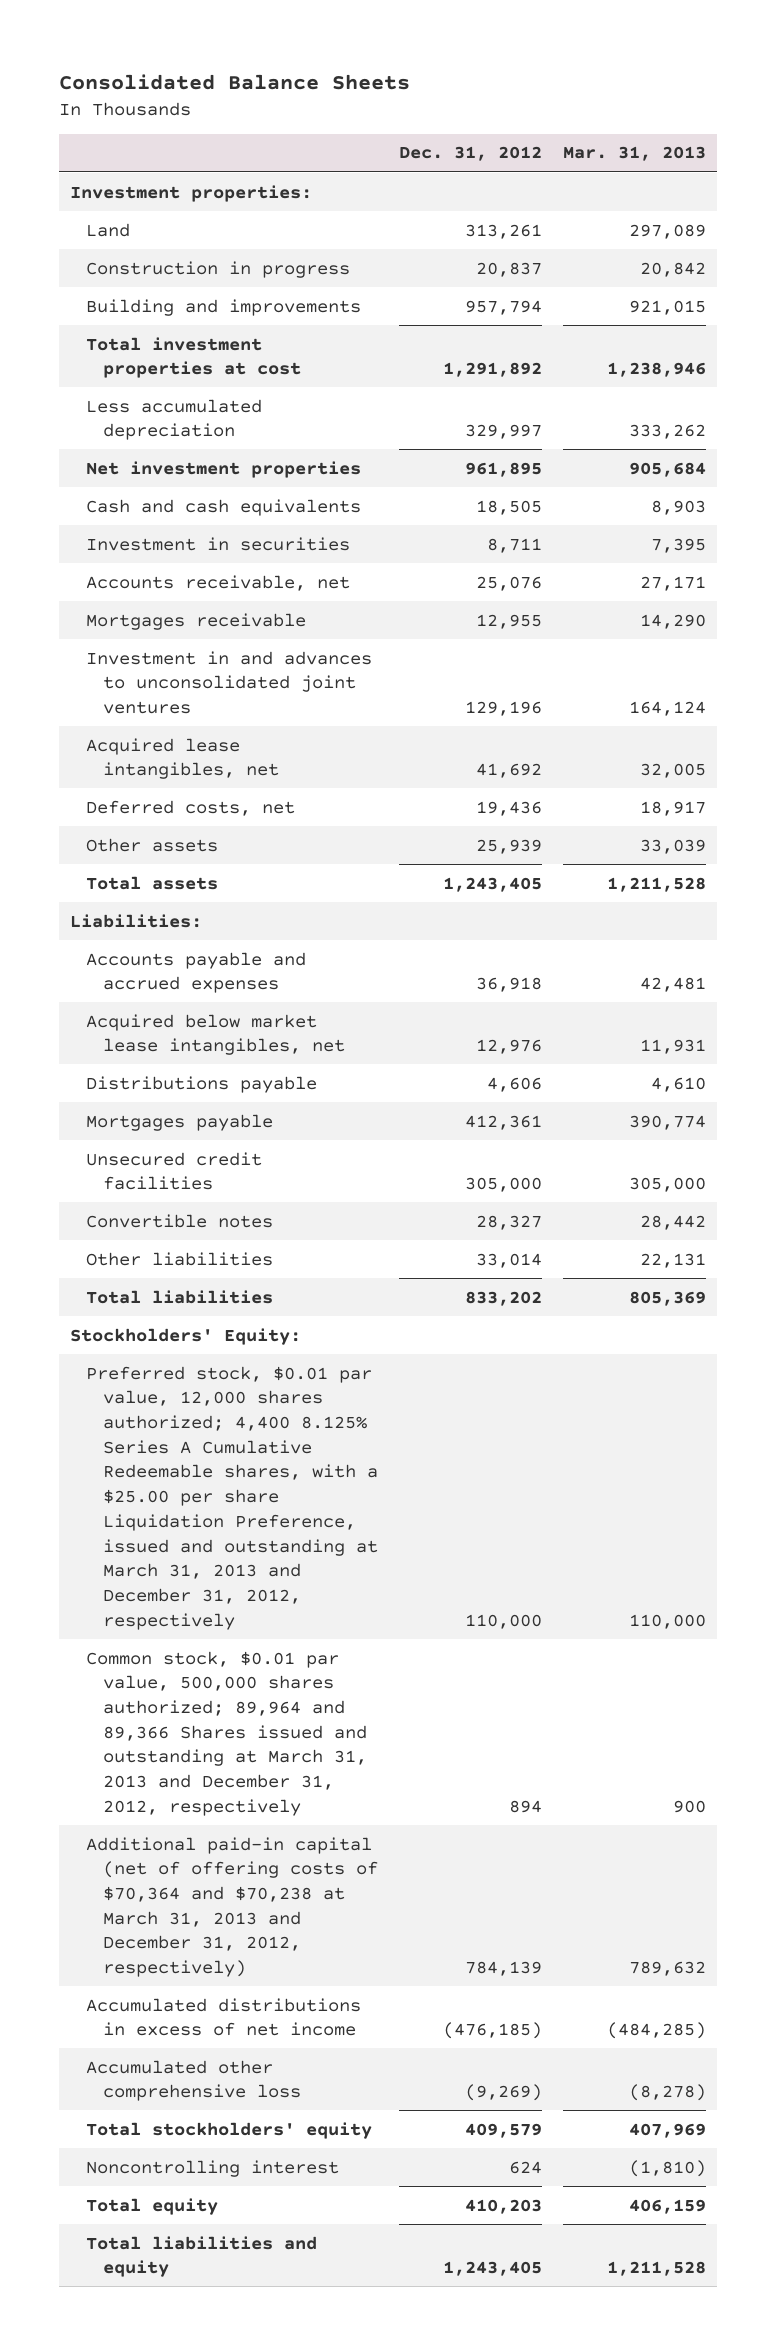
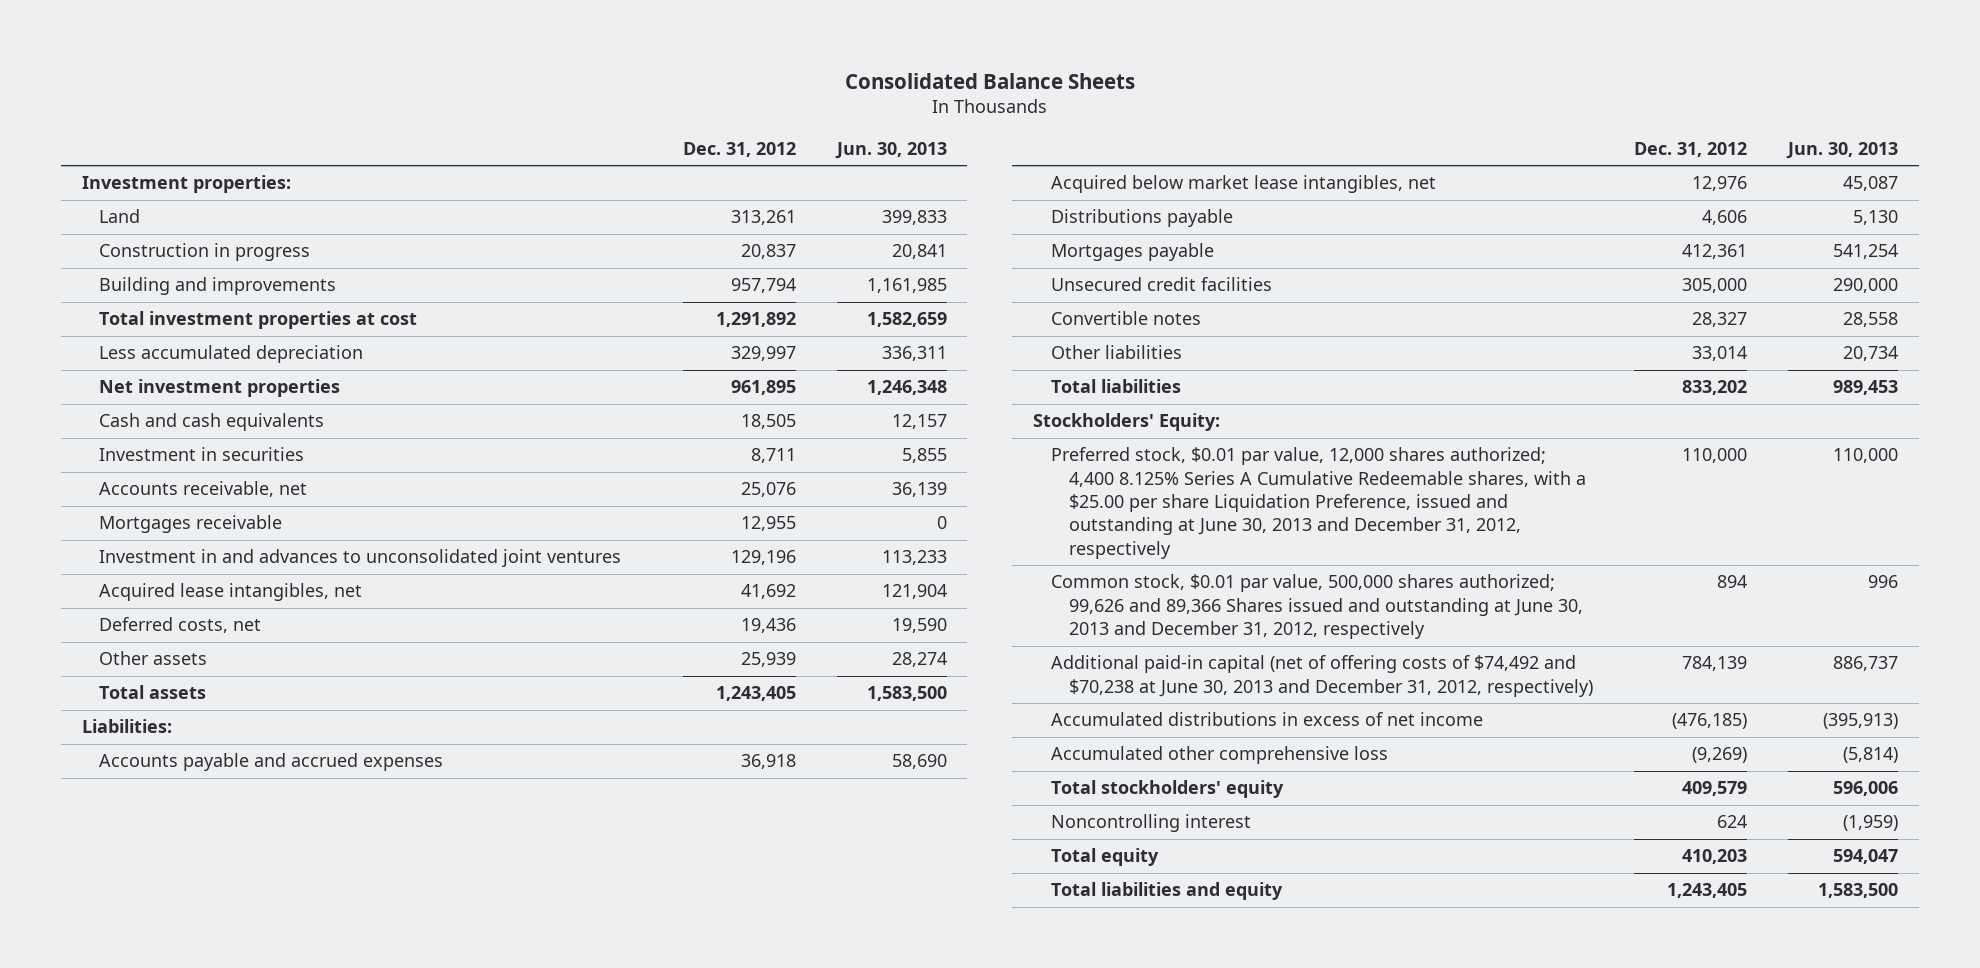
[563,146,707,162] Mar. 31, 2013 -> none
none -> [834,141,947,159] Jun. 30, 2013
[86,1365,378,1630] Preferred stock, $0.01 par value, 12,000 shares authorized; 4,400 8.125% Series A Cumulative Redeemable shares, with a $25.00 per share Liquidation Preference, issued and outstanding at March 31, 2013 and December 31, 2012, respectively -> [1050,447,1586,559] Preferred stock, $0.01 par value, 12,000 shares authorized; 4,400 8.125% Series A Cumulative Redeemable shares, with a $25.00 per share Liquidation Preference, issued and outstanding at June 30, 2013 and December 31, 2012, respectively
[86,1650,367,1816] Common stock, $0.01 par value, 500,000 shares authorized; 89,964 and 89,366 Shares issued and outstanding at March 31, 2013 and December 31, 2012, respectively -> [1050,574,1583,640] Common stock, $0.01 par value, 500,000 shares authorized; 99,626 and 89,366 Shares issued and outstanding at June 30, 2013 and December 31, 2012, respectively
[86,1836,378,1978] Additional paid-in capital (net of offering costs of $70,364 and $70,238 at March 31, 2013 and December 31, 2012, respectively) -> [1050,655,1593,697] Additional paid-in capital (net of offering costs of $74,492 and $70,238 at June 30, 2013 and December 31, 2012, respectively)

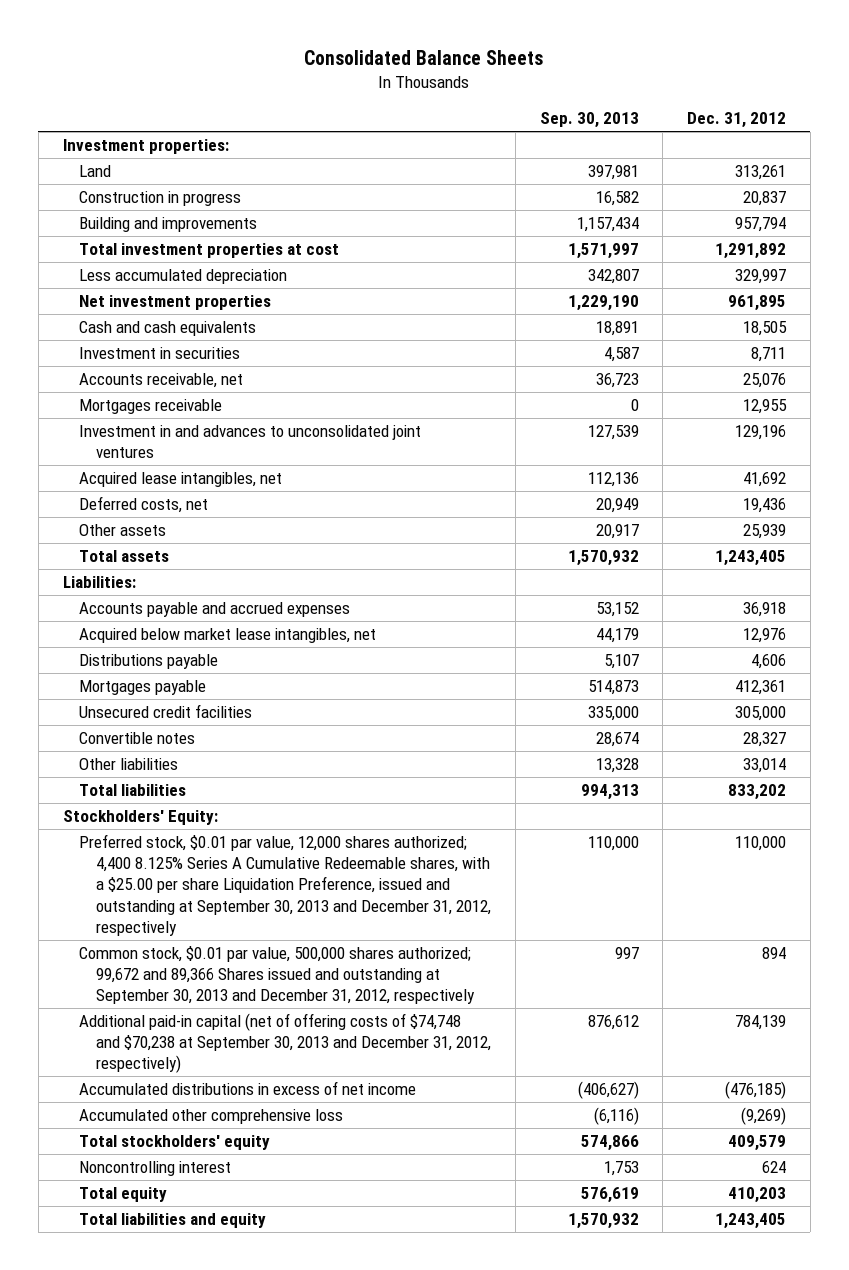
[834,141,947,159] Jun. 30, 2013 -> none
none -> [539,112,639,129] Sep. 30, 2013
[1050,447,1586,559] Preferred stock, $0.01 par value, 12,000 shares authorized; 4,400 8.125% Series A Cumulative Redeemable shares, with a $25.00 per share Liquidation Preference, issued and outstanding at June 30, 2013 and December 31, 2012, respectively -> [79,834,492,936] Preferred stock, $0.01 par value, 12,000 shares authorized; 4,400 8.125% Series A Cumulative Redeemable shares, with a $25.00 per share Liquidation Preference, issued and outstanding at September 30, 2013 and December 31, 2012, respectively
[1050,574,1583,640] Common stock, $0.01 par value, 500,000 shares authorized; 99,626 and 89,366 Shares issued and outstanding at June 30, 2013 and December 31, 2012, respectively -> [79,946,476,1005] Common stock, $0.01 par value, 500,000 shares authorized; 99,672 and 89,366 Shares issued and outstanding at September 30, 2013 and December 31, 2012, respectively
[1050,655,1593,697] Additional paid-in capital (net of offering costs of $74,492 and $70,238 at June 30, 2013 and December 31, 2012, respectively) -> [79,1013,492,1074] Additional paid-in capital (net of offering costs of $74,748 and $70,238 at September 30, 2013 and December 31, 2012, respectively)

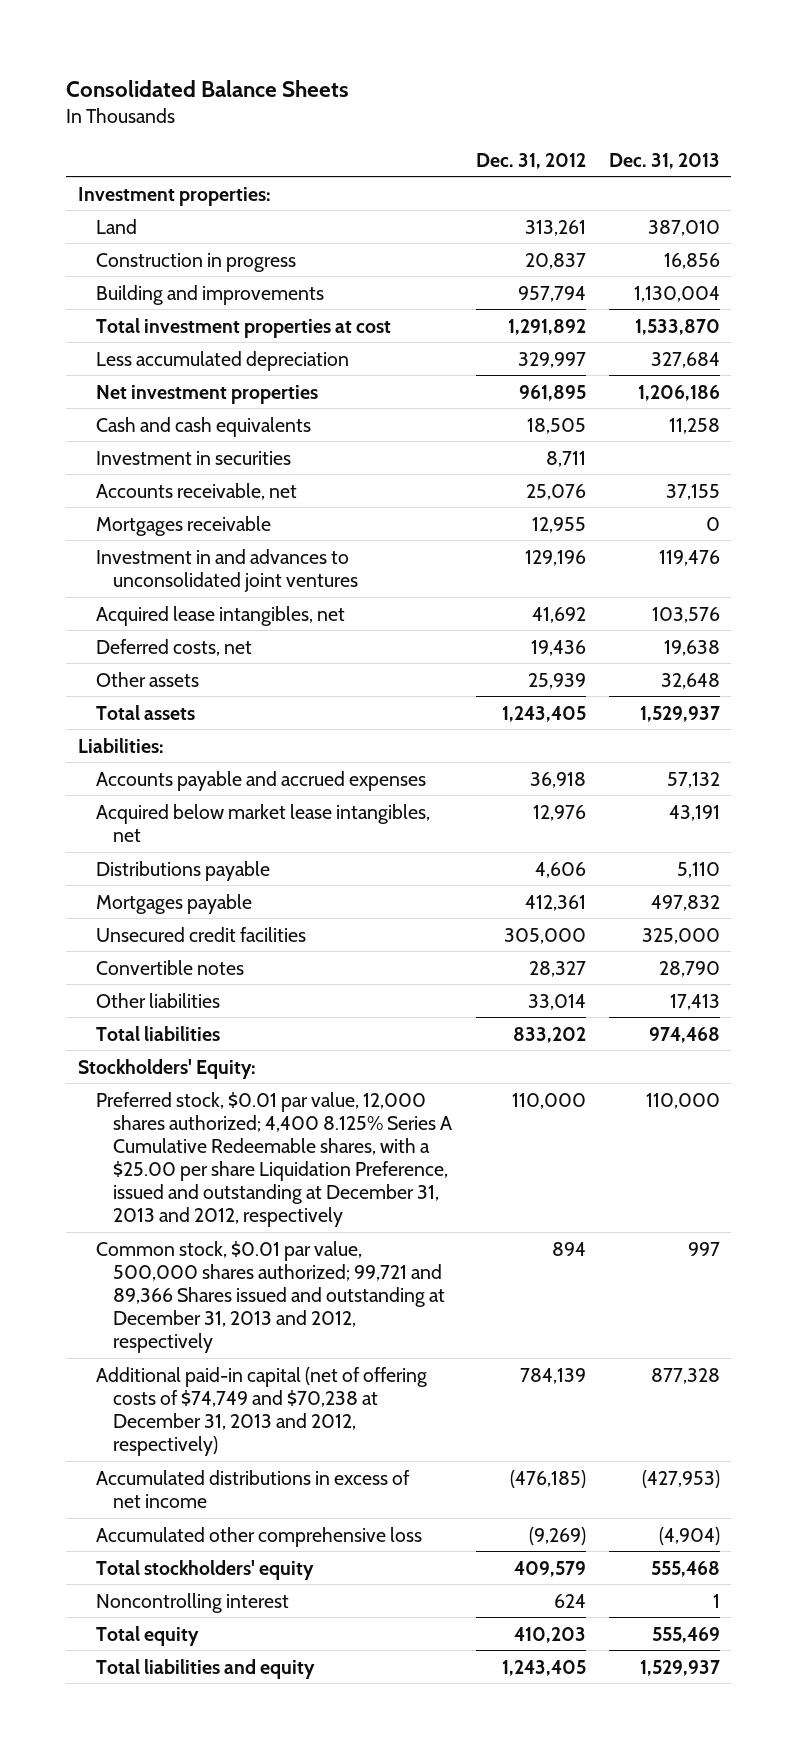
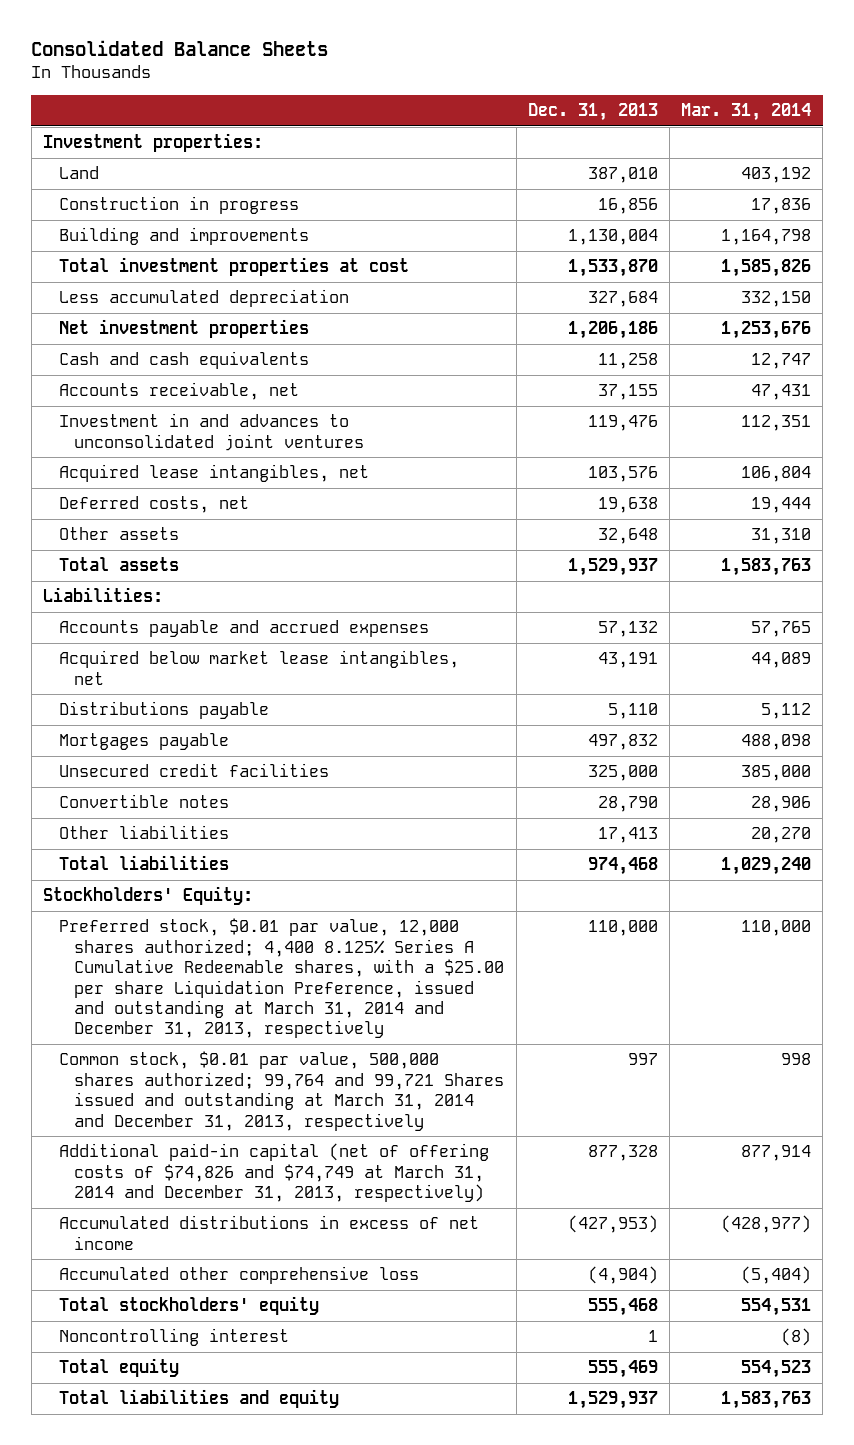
[475,152,586,169] Dec. 31, 2012 -> none
none -> [681,102,812,121] Mar. 31, 2014
[95,450,291,465] Investment in securities -> none
[95,515,271,536] Mortgages receivable -> none
[95,1091,453,1228] Preferred stock, $0.01 par value, 12,000 shares authorized; 4,400 8.125% Series A Cumulative Redeemable shares, with a $25.00 per share Liquidation Preference, issued and outstanding at December 31, 2013 and 2012, respectively -> [58,918,505,1039] Preferred stock, $0.01 par value, 12,000 shares authorized; 4,400 8.125% Series A Cumulative Redeemable shares, with a $25.00 per share Liquidation Preference, issued and outstanding at March 31, 2014 and December 31, 2013, respectively
[95,1240,446,1354] Common stock, $0.01 par value, 500,000 shares authorized; 99,721 and 89,366 Shares issued and outstanding at December 31, 2013 and 2012, respectively -> [58,1051,505,1131] Common stock, $0.01 par value, 500,000 shares authorized; 99,764 and 99,721 Shares issued and outstanding at March 31, 2014 and December 31, 2013, respectively
[95,1366,427,1456] Additional paid-in capital (net of offering costs of $74,749 and $70,238 at December 31, 2013 and 2012, respectively) -> [58,1143,489,1203] Additional paid-in capital (net of offering costs of $74,826 and $74,749 at March 31, 2014 and December 31, 2013, respectively)

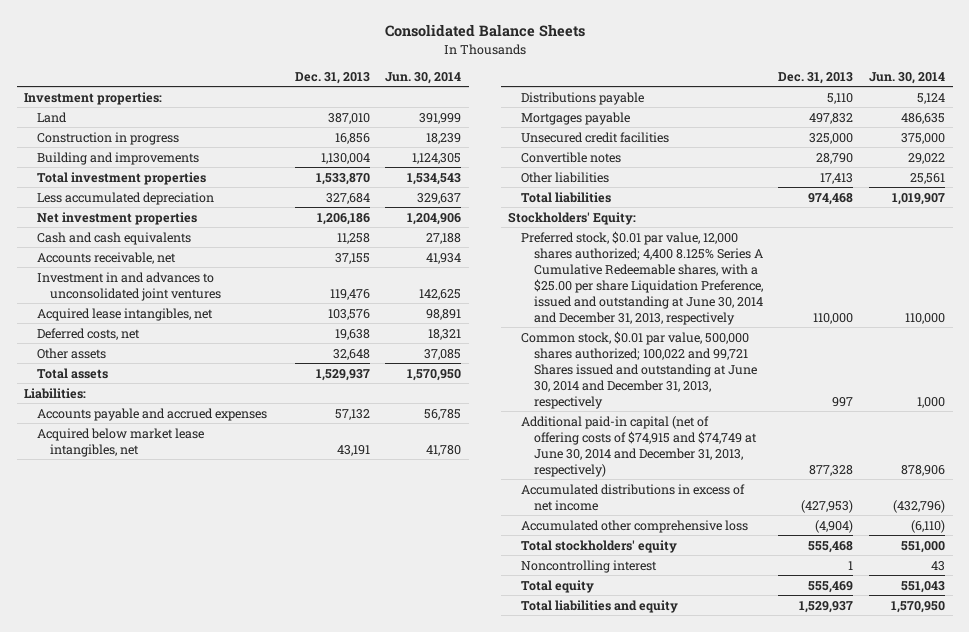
[681,102,812,121] Mar. 31, 2014 -> none
none -> [385,71,462,84] Jun. 30, 2014
[58,257,409,277] Total investment properties at cost -> [37,171,207,185] Total investment properties
[58,918,505,1039] Preferred stock, $0.01 par value, 12,000 shares authorized; 4,400 8.125% Series A Cumulative Redeemable shares, with a $25.00 per share Liquidation Preference, issued and outstanding at March 31, 2014 and December 31, 2013, respectively -> [521,230,763,326] Preferred stock, $0.01 par value, 12,000 shares authorized; 4,400 8.125% Series A Cumulative Redeemable shares, with a $25.00 per share Liquidation Preference, issued and outstanding at June 30, 2014 and December 31, 2013, respectively
[58,1051,505,1131] Common stock, $0.01 par value, 500,000 shares authorized; 99,764 and 99,721 Shares issued and outstanding at March 31, 2014 and December 31, 2013, respectively -> [521,330,757,409] Common stock, $0.01 par value, 500,000 shares authorized; 100,022 and 99,721 Shares issued and outstanding at June 30, 2014 and December 31, 2013, respectively
[58,1143,489,1203] Additional paid-in capital (net of offering costs of $74,826 and $74,749 at March 31, 2014 and December 31, 2013, respectively) -> [521,415,757,477] Additional paid-in capital (net of offering costs of $74,915 and $74,749 at June 30, 2014 and December 31, 2013, respectively)

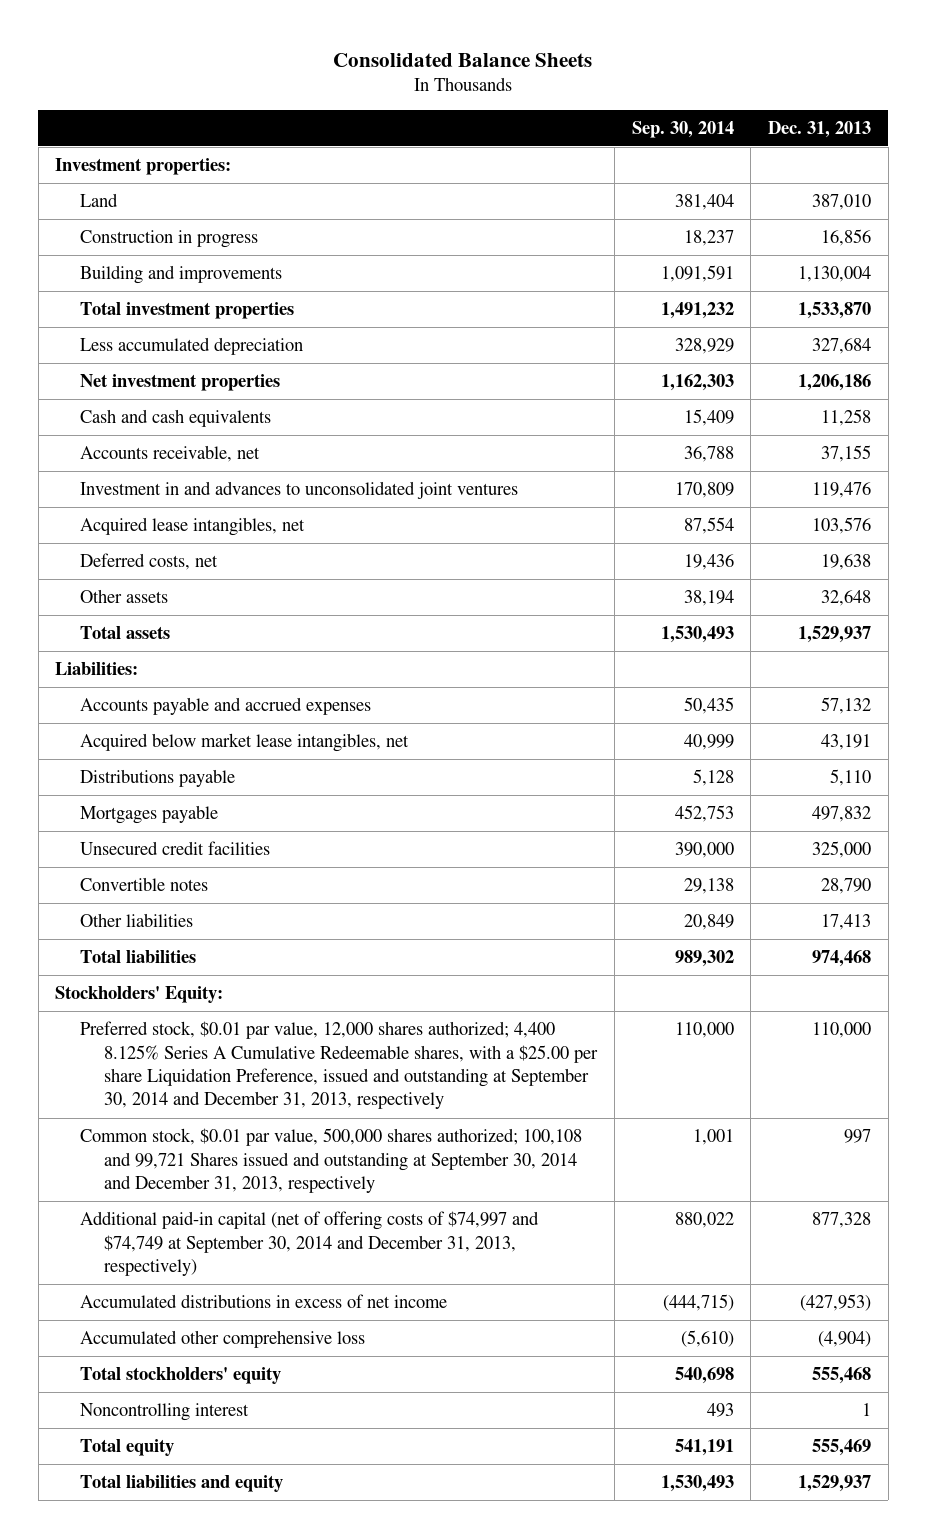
[385,71,462,84] Jun. 30, 2014 -> none
none -> [631,120,734,138] Sep. 30, 2014
[521,230,763,326] Preferred stock, $0.01 par value, 12,000 shares authorized; 4,400 8.125% Series A Cumulative Redeemable shares, with a $25.00 per share Liquidation Preference, issued and outstanding at June 30, 2014 and December 31, 2013, respectively -> [79,1021,599,1110] Preferred stock, $0.01 par value, 12,000 shares authorized; 4,400 8.125% Series A Cumulative Redeemable shares, with a $25.00 per share Liquidation Preference, issued and outstanding at September 30, 2014 and December 31, 2013, respectively
[521,330,757,409] Common stock, $0.01 par value, 500,000 shares authorized; 100,022 and 99,721 Shares issued and outstanding at June 30, 2014 and December 31, 2013, respectively -> [79,1128,582,1193] Common stock, $0.01 par value, 500,000 shares authorized; 100,108 and 99,721 Shares issued and outstanding at September 30, 2014 and December 31, 2013, respectively
[521,415,757,477] Additional paid-in capital (net of offering costs of $74,915 and $74,749 at June 30, 2014 and December 31, 2013, respectively) -> [79,1211,539,1276] Additional paid-in capital (net of offering costs of $74,997 and $74,749 at September 30, 2014 and December 31, 2013, respectively)

